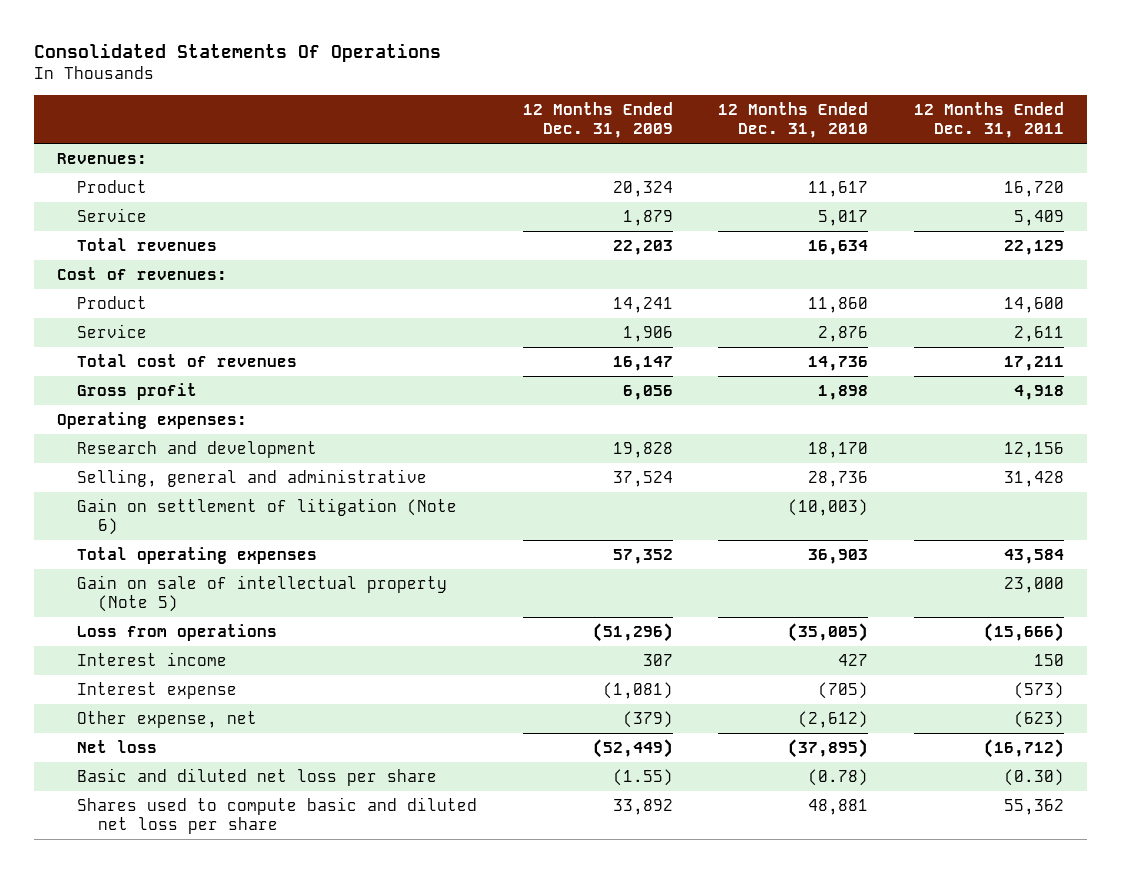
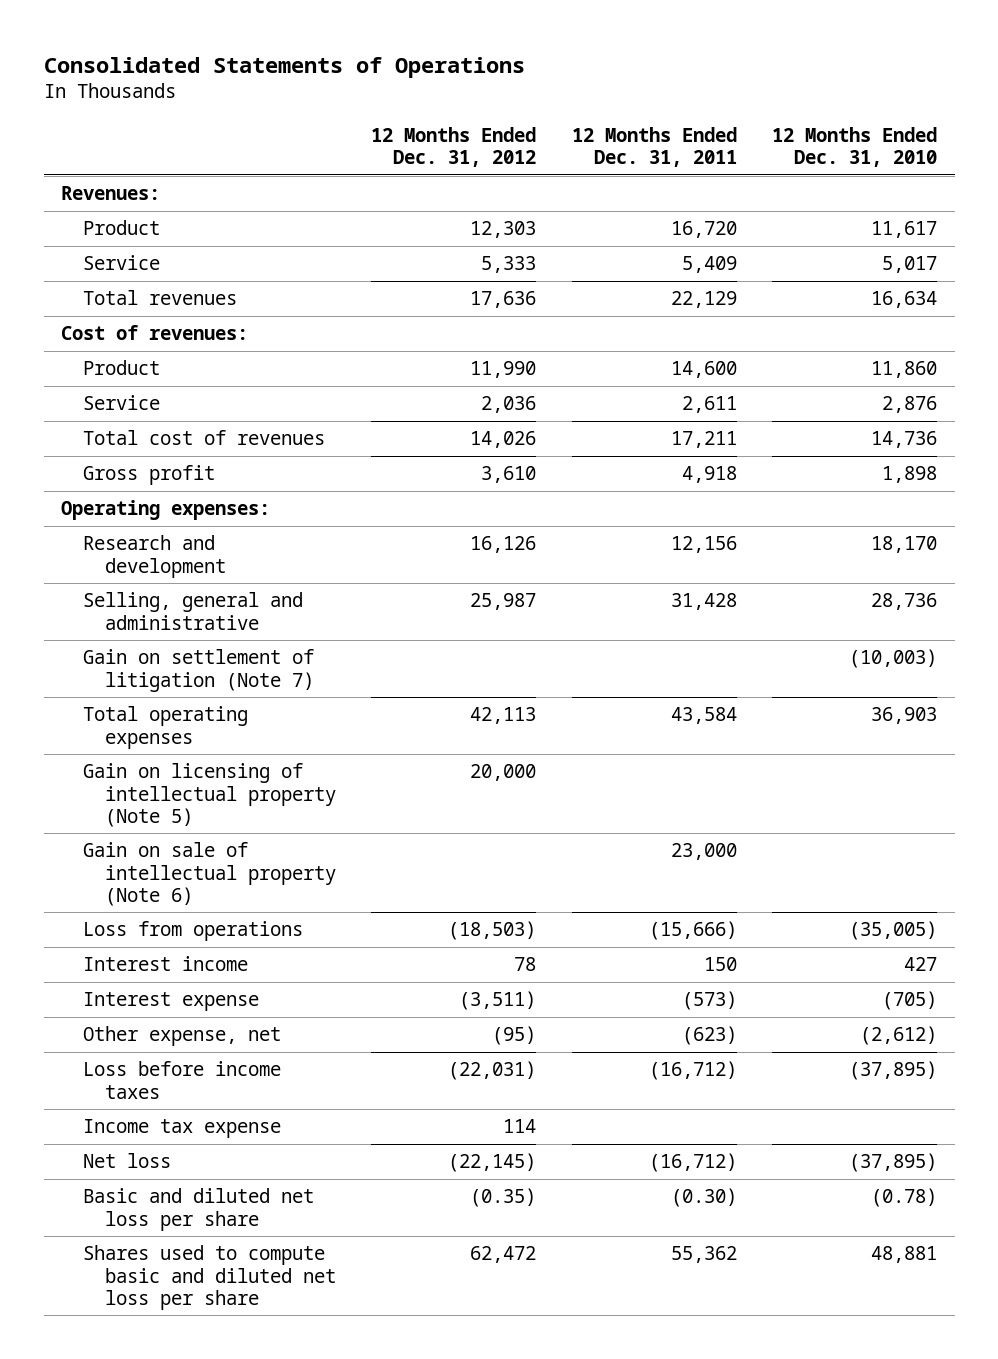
[33,43,441,63] Consolidated Statements Of Operations -> [43,56,525,78] Consolidated Statements of Operations
[522,101,673,138] 12 Months Ended Dec. 31, 2009 -> none
none -> [371,126,537,167] 12 Months Ended Dec. 31, 2012
[77,498,458,536] Gain on settlement of litigation (Note 6) -> [82,649,314,692] Gain on settlement of litigation (Note 7)
none -> [82,763,336,827] Gain on licensing of intellectual property (Note 5)
[77,575,448,613] Gain on sale of intellectual property (Note 5) -> [82,842,336,906] Gain on sale of intellectual property (Note 6)
none -> [82,1061,281,1099] Loss before income taxes
none -> [82,1119,281,1139] Income tax expense

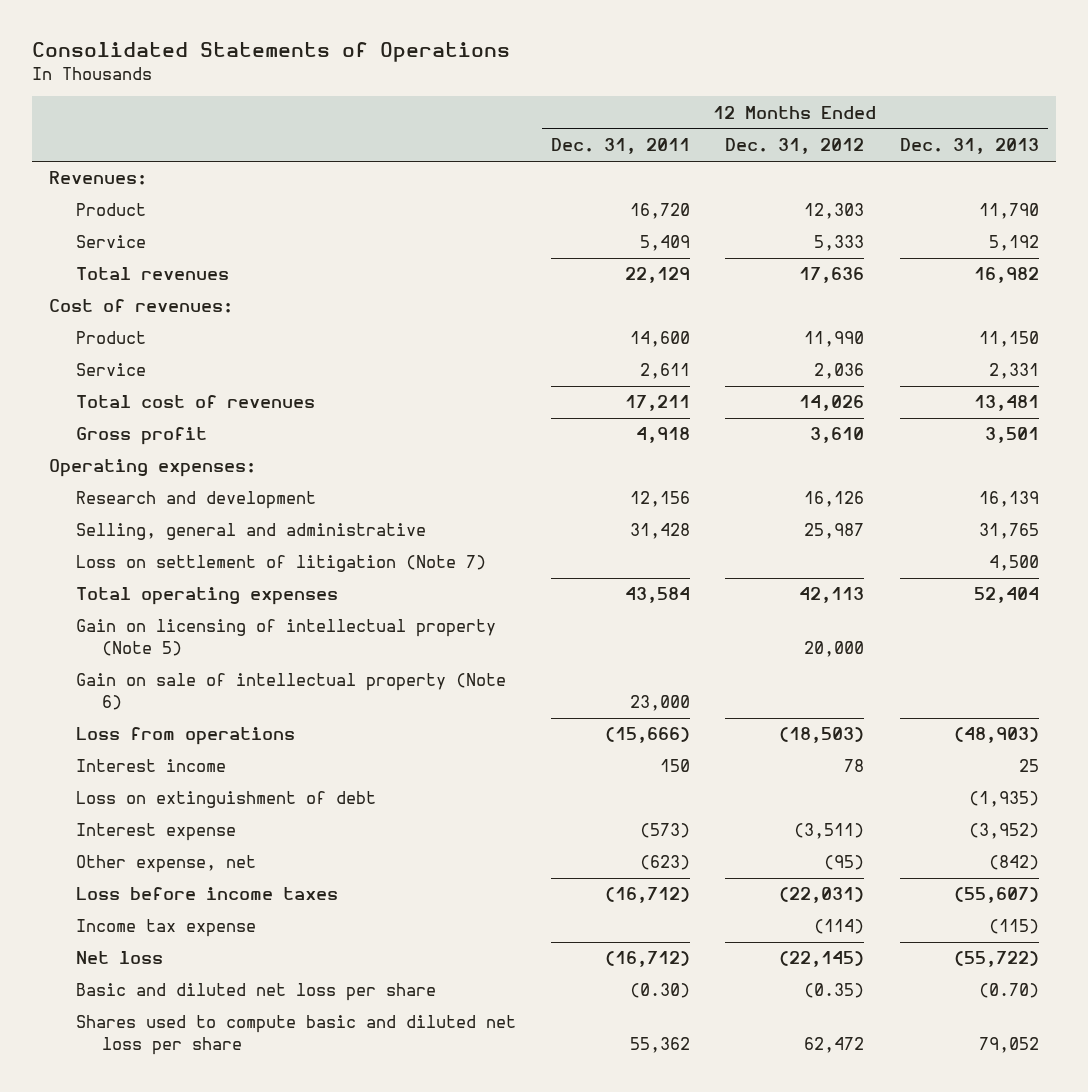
[772,126,938,167] 12 Months Ended Dec. 31, 2010 -> none
none -> [899,138,1039,155] Dec. 31, 2013
[82,649,314,692] Gain on settlement of litigation (Note 7) -> [75,555,486,573] Loss on settlement of litigation (Note 7)
none -> [75,791,376,809] Loss on extinguishment of debt
[503,1119,537,1134] 114 -> [814,919,865,935] (114)

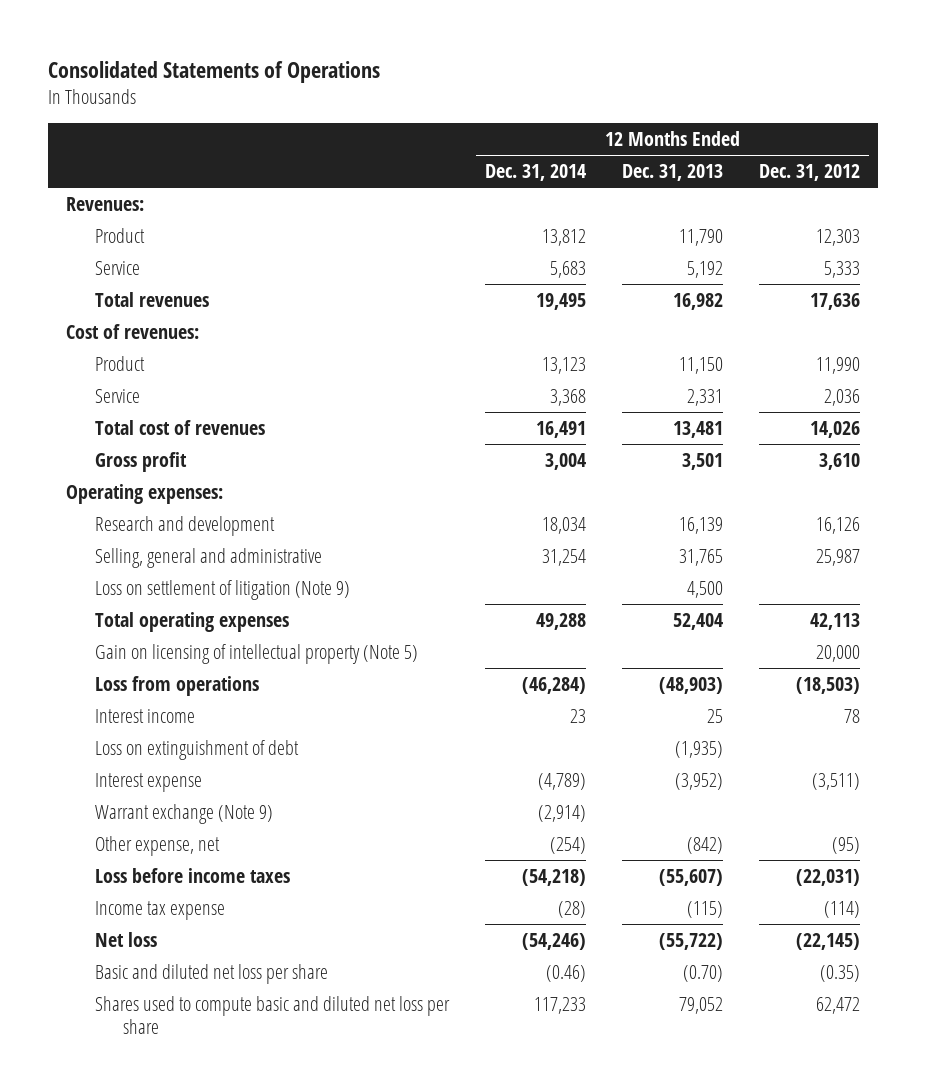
[550,138,690,155] Dec. 31, 2011 -> none
none -> [484,164,586,182] Dec. 31, 2014
[75,555,486,573] Loss on settlement of litigation (Note 7) -> [94,579,350,600] Loss on settlement of litigation (Note 9)
[75,673,506,710] Gain on sale of intellectual property (Note 6) -> none
none -> [94,803,273,824] Warrant exchange (Note 9)

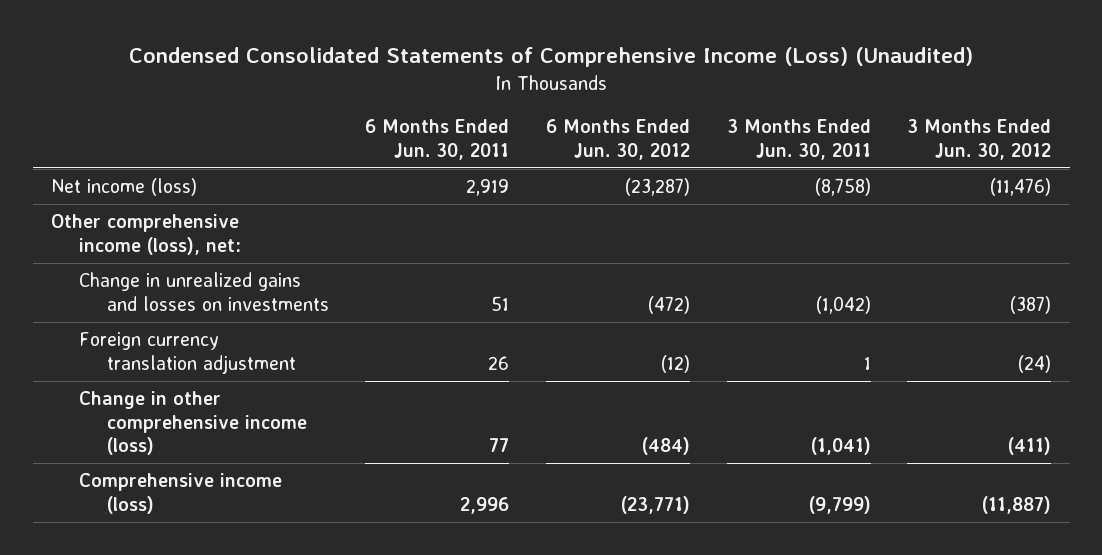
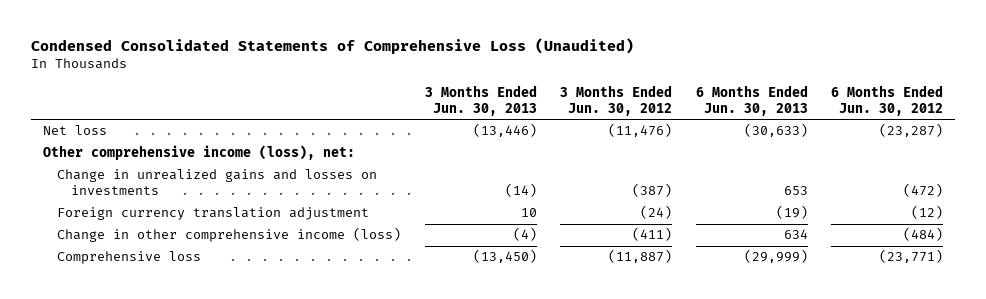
[129,47,974,68] Condensed Consolidated Statements of Comprehensive Income (Loss) (Unaudited) -> [31,38,635,55] Condensed Consolidated Statements of Comprehensive Loss (Unaudited)
[365,119,510,160] 6 Months Ended Jun. 30, 2011 -> none
[726,119,871,160] 3 Months Ended Jun. 30, 2011 -> none
none -> [424,84,537,116] 3 Months Ended Jun. 30, 2013
none -> [695,84,808,116] 6 Months Ended Jun. 30, 2013
[51,178,198,197] Net income (loss) -> [43,125,108,136] Net loss
[78,473,282,514] Comprehensive income (loss) -> [56,251,201,265] Comprehensive loss

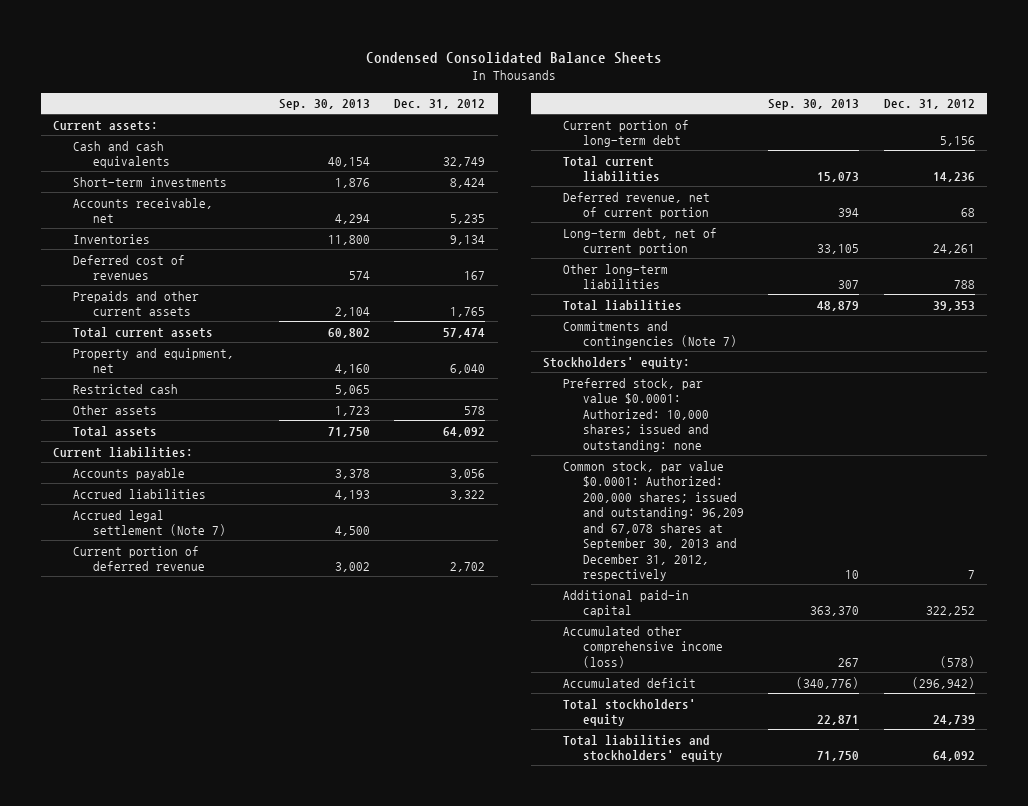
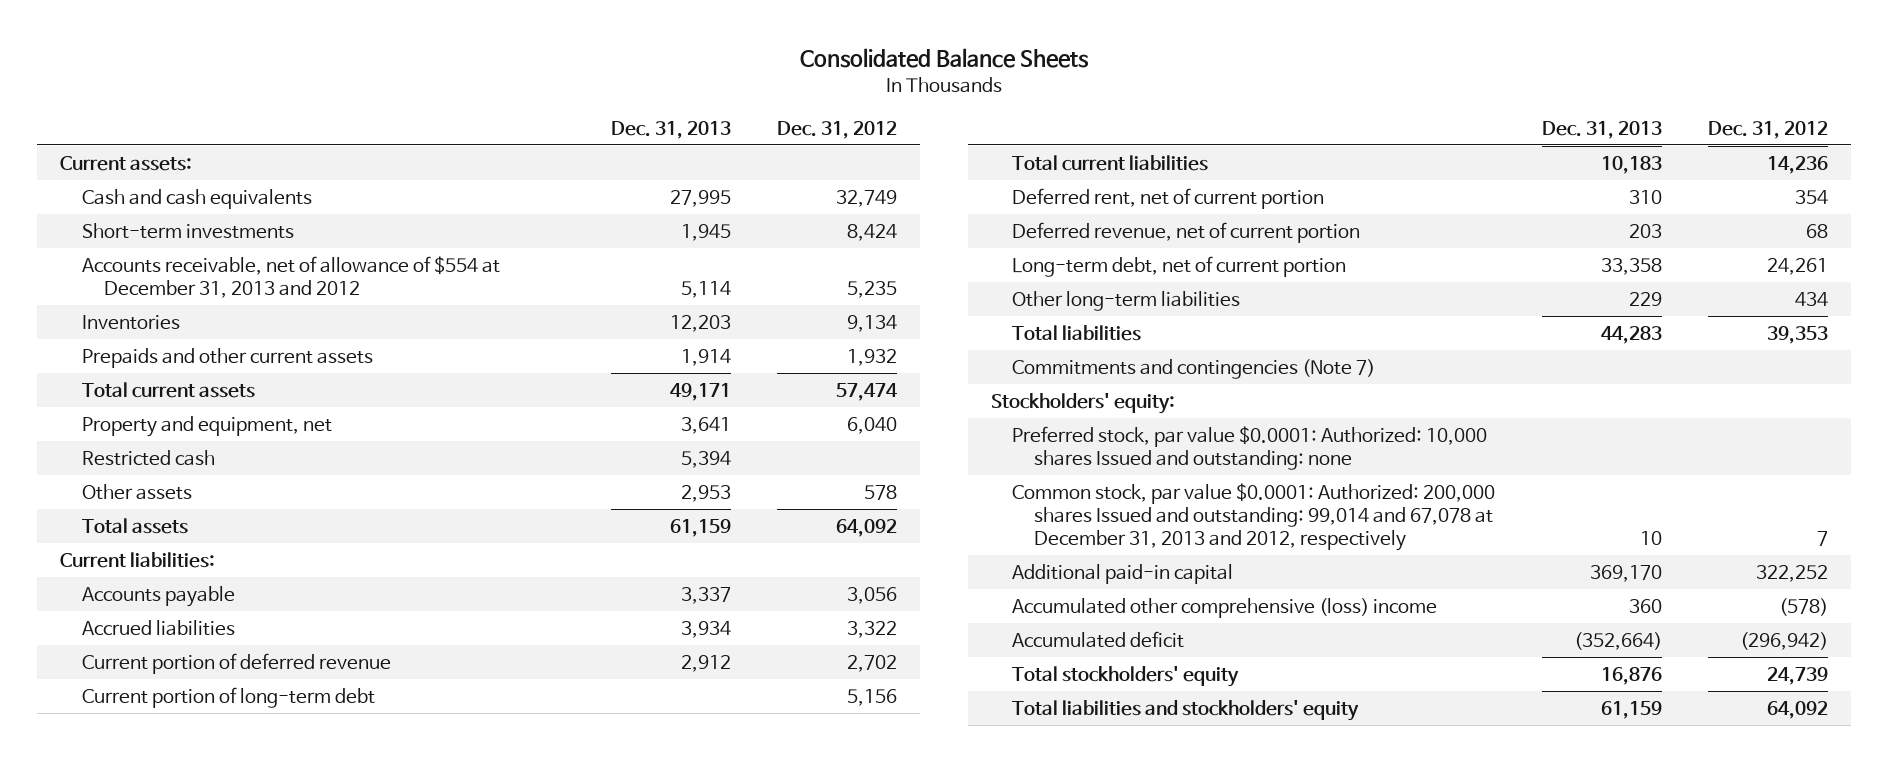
[366,51,663,64] Condensed Consolidated Balance Sheets -> [799,48,1089,69] Consolidated Balance Sheets
[278,99,370,111] Sep. 30, 2013 -> none
none -> [611,120,732,139] Dec. 31, 2013
[73,197,214,224] Accounts receivable, net -> [81,255,500,299] Accounts receivable, net of allowance of $554 at December 31, 2013 and 2012
[73,254,186,281] Deferred cost of revenues -> none
[450,307,486,318] 1,765 -> [847,348,898,366] 1,932
[73,509,227,537] Accrued legal settlement (Note 7) -> none
none -> [1012,187,1325,209] Deferred rent, net of current portion
[953,280,975,290] 788 -> [1794,291,1828,306] 434
[562,377,709,452] Preferred stock, par value $0.0001: Authorized: 10,000 shares; issued and outstanding: none -> [1012,425,1488,471] Preferred stock, par value $0.0001: Authorized: 10,000 shares Issued and outstanding: none
[562,460,744,582] Common stock, par value $0.0001: Authorized: 200,000 shares; issued and outstanding: 96,209 and 67,078 shares at September 30, 2013 and December 31, 2012, respectively -> [1012,482,1496,552] Common stock, par value $0.0001: Authorized: 200,000 shares Issued and outstanding: 99,014 and 67,078 at December 31, 2013 and 2012, respectively
[562,625,723,668] Accumulated other comprehensive income (loss) -> [1012,597,1438,618] Accumulated other comprehensive (loss) income

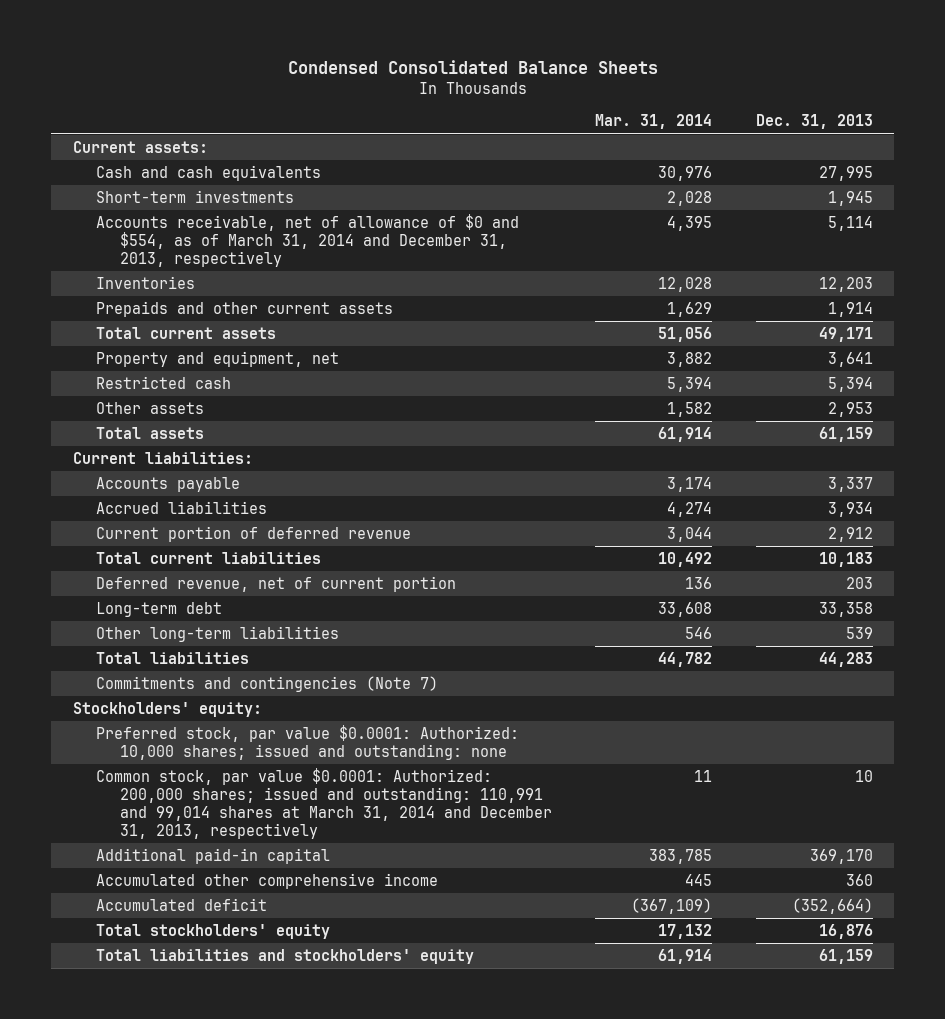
[799,48,1089,69] Consolidated Balance Sheets -> [287,59,658,74] Condensed Consolidated Balance Sheets
[777,120,898,139] Dec. 31, 2012 -> none
none -> [595,114,713,130] Mar. 31, 2014
[81,255,500,299] Accounts receivable, net of allowance of $554 at December 31, 2013 and 2012 -> [96,214,520,267] Accounts receivable, net of allowance of $0 and $554, as of March 31, 2014 and December 31, 2013, respectively
[81,686,375,708] Current portion of long-term debt -> none
[1012,187,1325,209] Deferred rent, net of current portion -> none
[1012,255,1347,277] Long-term debt, net of current portion -> [96,602,223,618] Long-term debt
[1628,291,1662,306] 229 -> [845,627,873,640] 539
[1012,425,1488,471] Preferred stock, par value $0.0001: Authorized: 10,000 shares Issued and outstanding: none -> [96,725,520,760] Preferred stock, par value $0.0001: Authorized: 10,000 shares; issued and outstanding: none
[1012,482,1496,552] Common stock, par value $0.0001: Authorized: 200,000 shares Issued and outstanding: 99,014 and 67,078 at December 31, 2013 and 2012, respectively -> [96,768,552,839] Common stock, par value $0.0001: Authorized: 200,000 shares; issued and outstanding: 110,991 and 99,014 shares at March 31, 2014 and December 31, 2013, respectively
[1012,597,1438,618] Accumulated other comprehensive (loss) income -> [96,873,439,890] Accumulated other comprehensive income

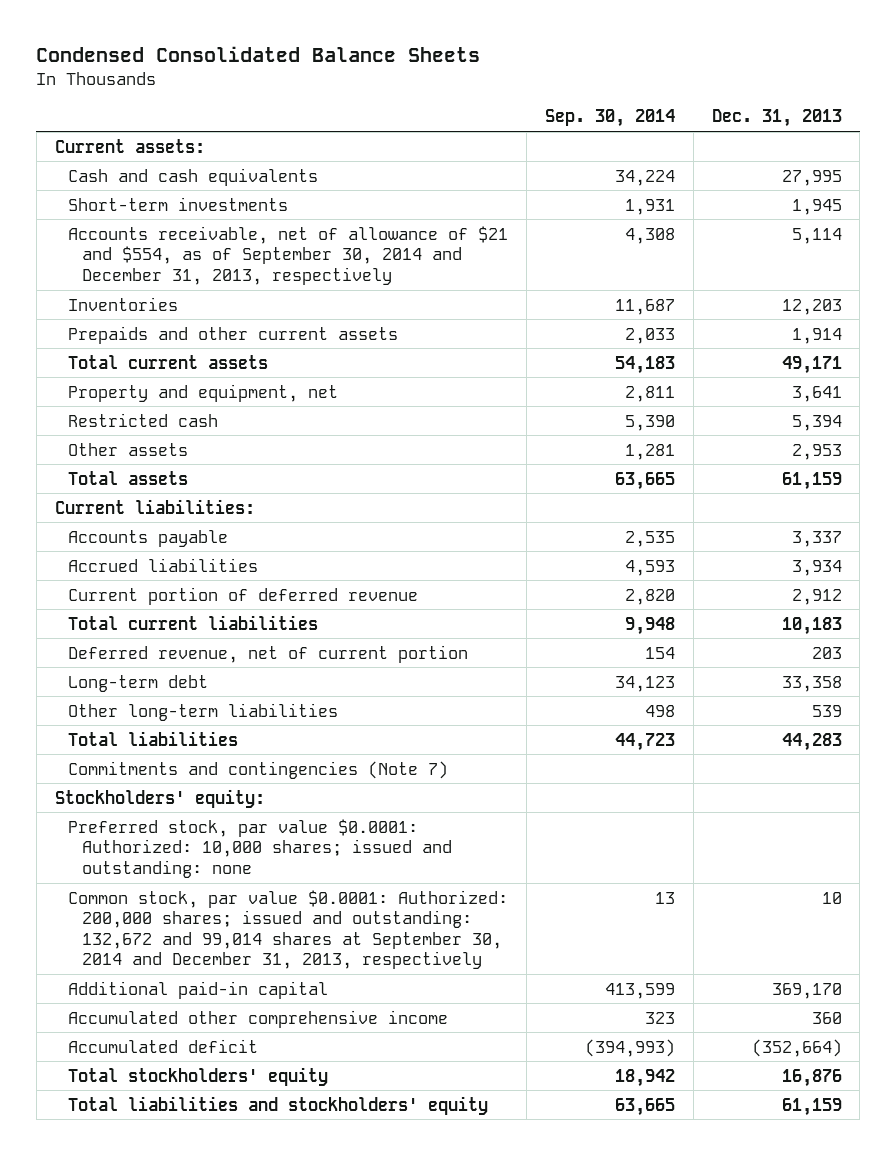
[595,114,713,130] Mar. 31, 2014 -> none
none -> [544,109,675,128] Sep. 30, 2014
[96,214,520,267] Accounts receivable, net of allowance of $0 and $554, as of March 31, 2014 and December 31, 2013, respectively -> [68,225,509,285] Accounts receivable, net of allowance of $21 and $554, as of September 30, 2014 and December 31, 2013, respectively
[96,768,552,839] Common stock, par value $0.0001: Authorized: 200,000 shares; issued and outstanding: 110,991 and 99,014 shares at March 31, 2014 and December 31, 2013, respectively -> [68,889,509,970] Common stock, par value $0.0001: Authorized: 200,000 shares; issued and outstanding: 132,672 and 99,014 shares at September 30, 2014 and December 31, 2013, respectively

